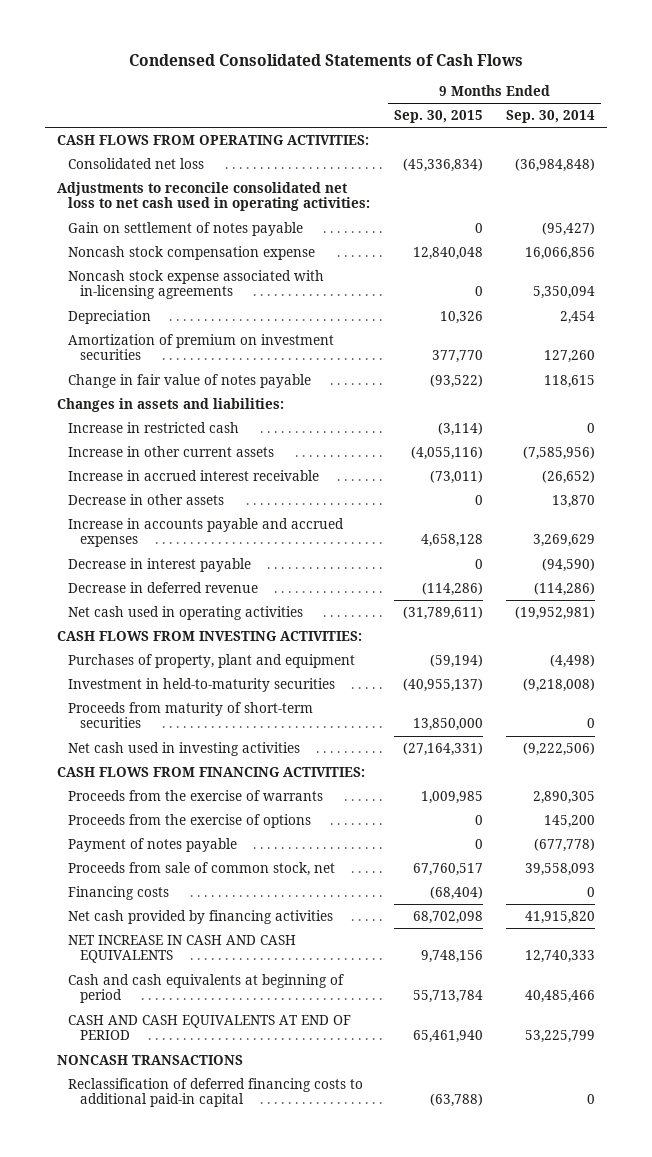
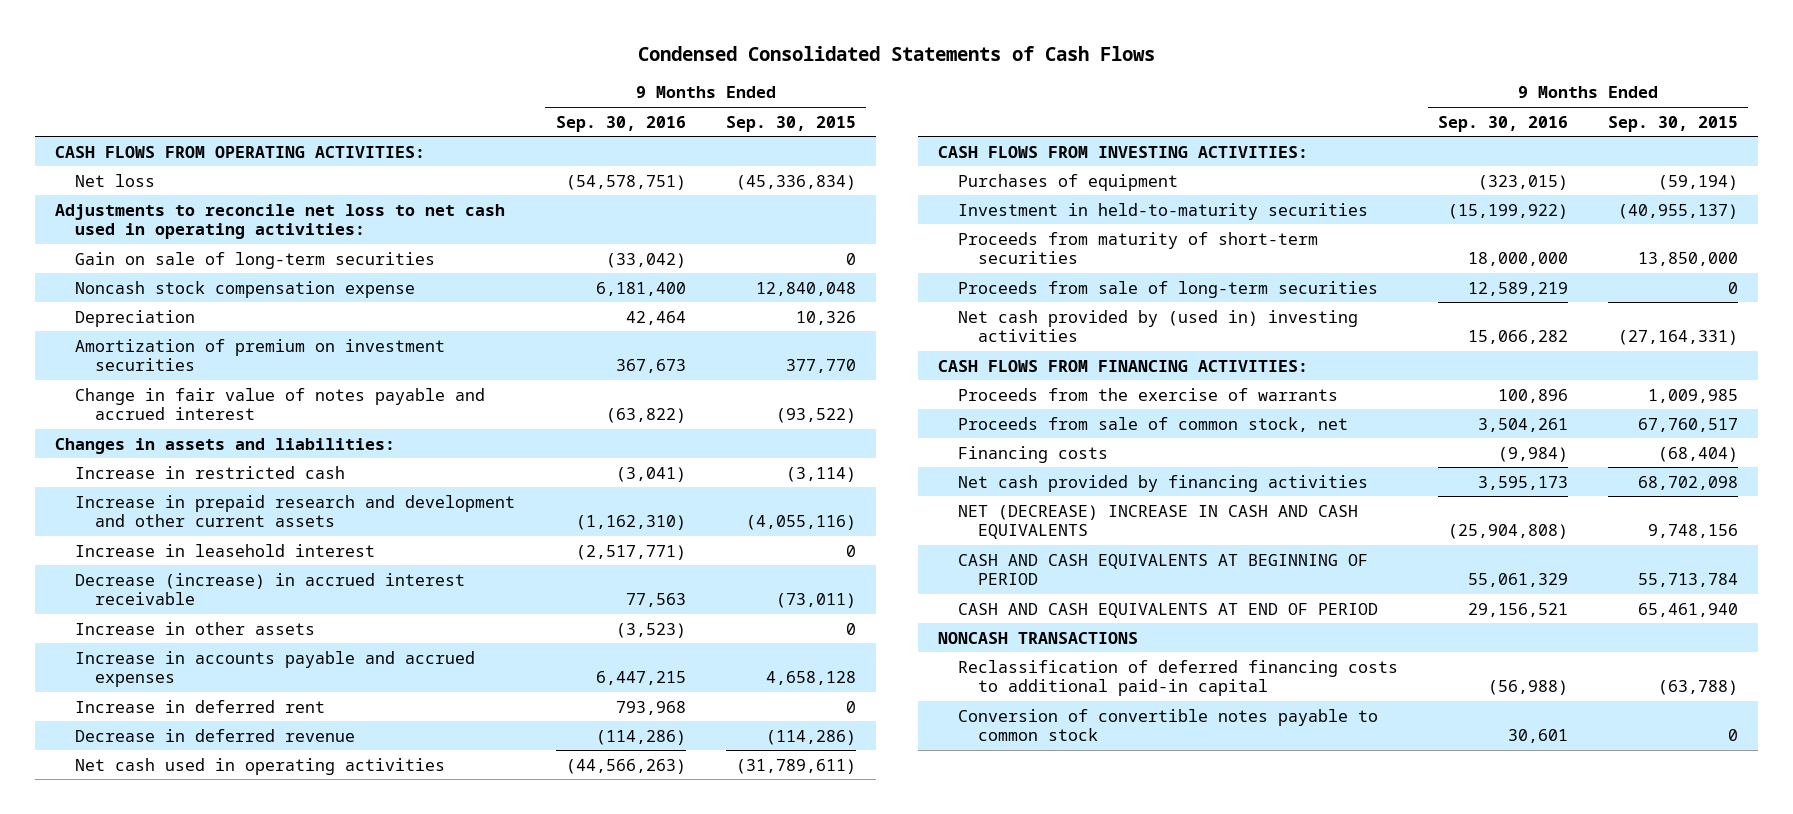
[506,110,596,124] Sep. 30, 2014 -> none
none -> [555,115,686,132] Sep. 30, 2016
[68,221,304,236] Gain on settlement of notes payable -> none
[68,157,205,169] Consolidated net loss -> [75,173,156,187] Net loss
[56,181,371,212] Adjustments to reconcile consolidated net loss to net cash used in operating activities: -> [55,203,506,240] Adjustments to reconcile net loss to net cash used in operating activities:
none -> [75,251,436,269] Gain on sale of long-term securities
[68,269,325,300] Noncash stock expense associated with in-licensing agreements -> none
[68,373,312,388] Change in fair value of notes payable -> [75,387,486,421] Change in fair value of notes payable and accrued interest
[68,445,275,457] Increase in other current assets -> [75,494,516,528] Increase in prepaid research and development and other current assets
none -> [75,543,376,557] Increase in leasehold interest
[68,469,320,481] Increase in accrued interest receivable -> [75,572,466,606] Decrease (increase) in accrued interest receivable
[68,493,225,505] Decrease in other assets -> [75,621,316,635] Increase in other assets
[68,557,252,572] Decrease in interest payable -> none
none -> [75,699,326,713] Increase in deferred rent
[68,653,356,668] Purchases of property, plant and equipment -> [957,173,1178,191] Purchases of equipment
none -> [957,280,1378,298] Proceeds from sale of long-term securities
[68,741,301,756] Net cash used in investing activities -> [957,309,1358,343] Net cash provided by (used in) investing activities
[68,813,312,828] Proceeds from the exercise of options -> none
[68,837,238,852] Payment of notes payable -> none
[68,934,297,964] NET INCREASE IN CASH AND CASH EQUIVALENTS -> [957,504,1358,540] NET (DECREASE) INCREASE IN CASH AND CASH EQUIVALENTS
[68,973,345,1004] Cash and cash equivalents at beginning of period -> [957,553,1368,586] CASH AND CASH EQUIVALENTS AT BEGINNING OF PERIOD
none -> [957,708,1378,742] Conversion of convertible notes payable to common stock

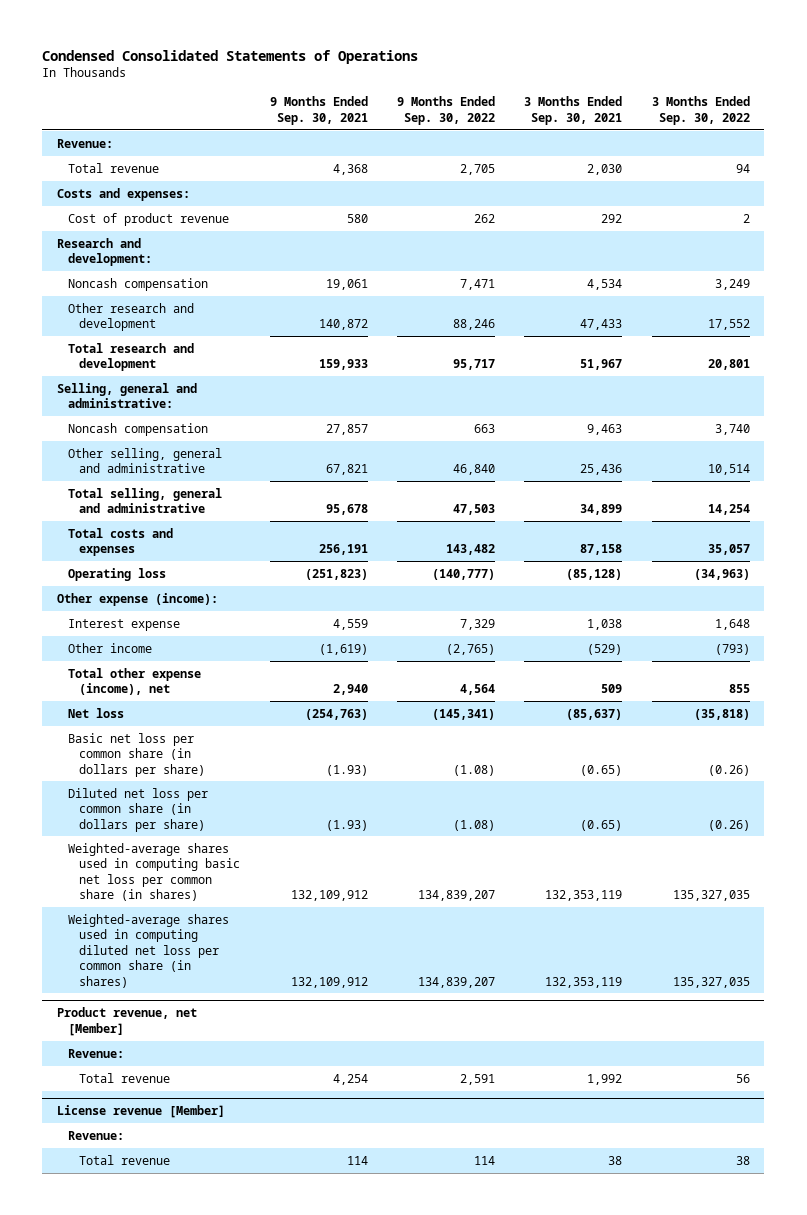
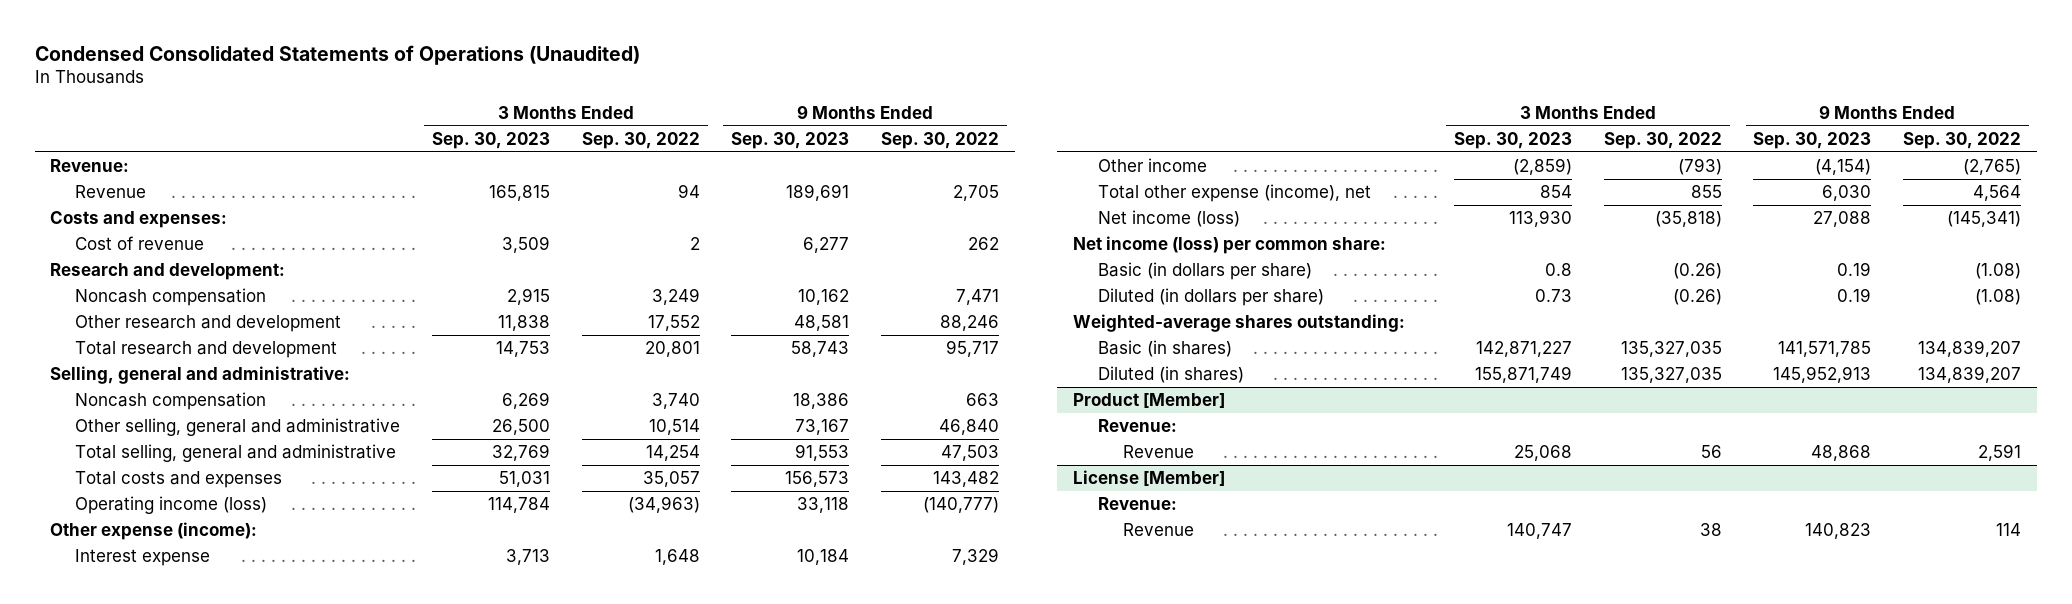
[42,50,419,65] Condensed Consolidated Statements of Operations -> [34,44,640,65] Condensed Consolidated Statements of Operations (Unaudited)
[269,96,368,125] 9 Months Ended Sep. 30, 2021 -> none
[524,96,623,125] 3 Months Ended Sep. 30, 2021 -> none
none -> [432,132,551,150] Sep. 30, 2023
none -> [731,132,850,150] Sep. 30, 2023
[68,162,160,173] Total revenue -> [75,185,147,199] Revenue
[68,212,230,226] Cost of product revenue -> [75,236,205,251] Cost of revenue
[68,567,167,581] Operating loss -> [75,496,268,515] Operating income (loss)
[68,707,125,718] Net loss -> [1097,210,1240,228] Net income (loss)
none -> [1072,236,1386,255] Net income (loss) per common share:
[68,732,206,777] Basic net loss per common share (in dollars per share) -> [1097,262,1312,281] Basic (in dollars per share)
[68,787,209,832] Diluted net loss per common share (in dollars per share) -> [1097,288,1324,307] Diluted (in dollars per share)
none -> [1072,314,1405,333] Weighted-average shares outstanding:
[68,842,241,902] Weighted-average shares used in computing basic net loss per common share (in shares) -> [1097,340,1232,358] Basic (in shares)
[68,913,230,988] Weighted-average shares used in computing diluted net loss per common share (in shares) -> [1097,366,1244,384] Diluted (in shares)
[56,1007,197,1036] Product revenue, net [Member] -> [1072,393,1225,409] Product [Member]
[79,1072,171,1083] Total revenue -> [1122,445,1194,459] Revenue
[56,1105,225,1119] License revenue [Member] -> [1072,470,1225,487] License [Member]
[79,1154,171,1165] Total revenue -> [1122,523,1194,537] Revenue

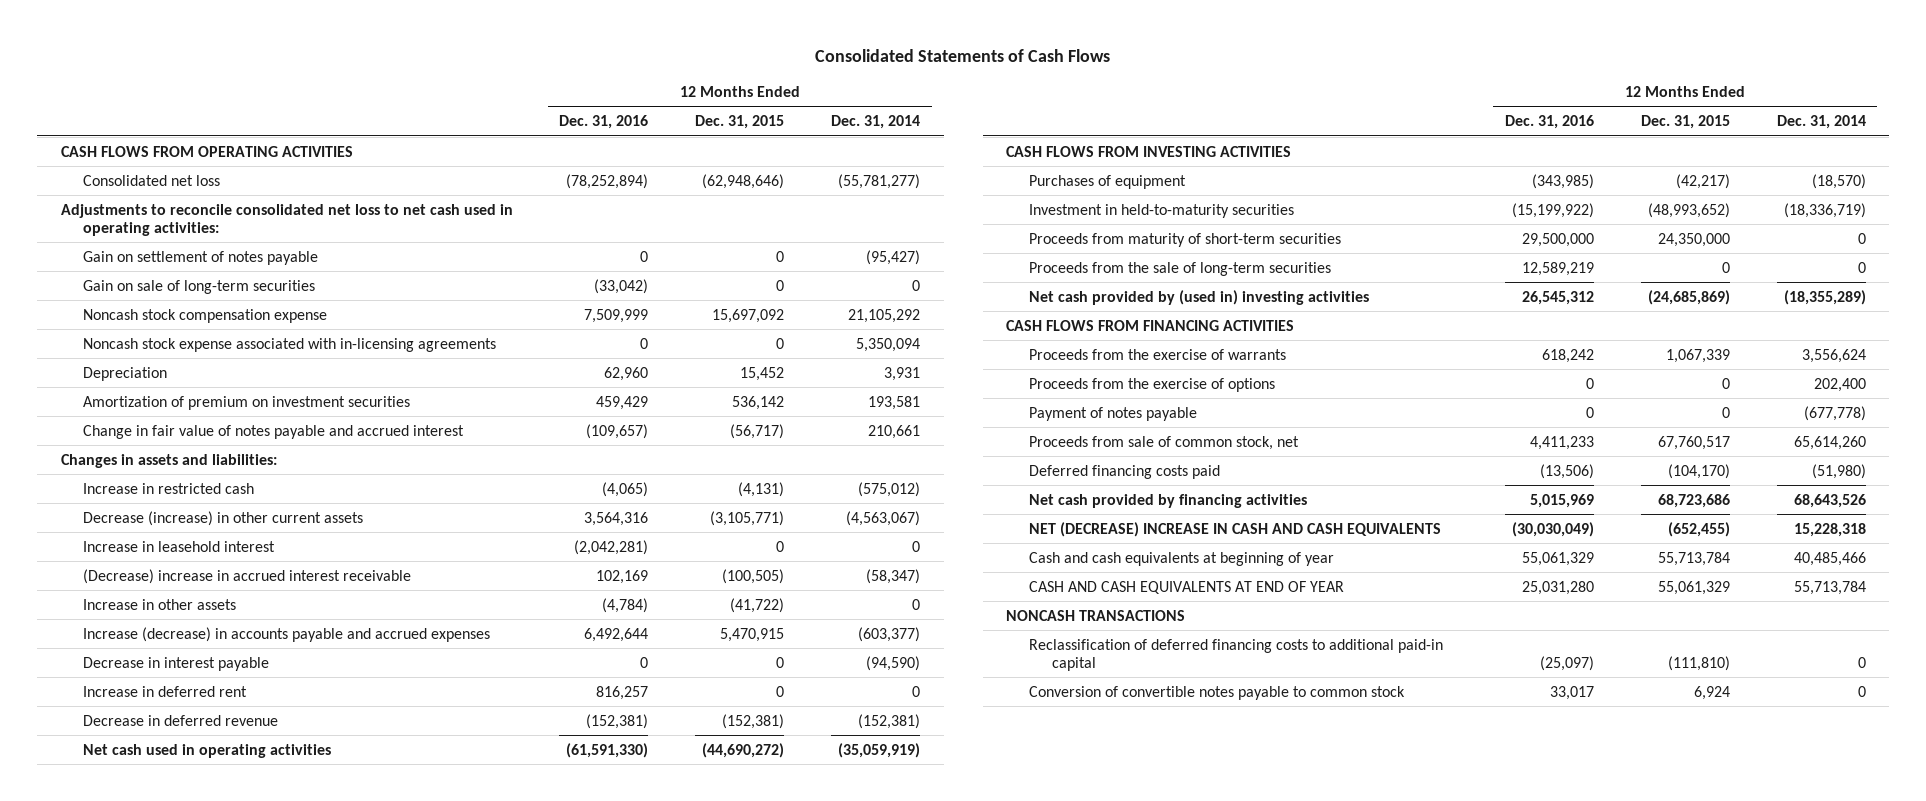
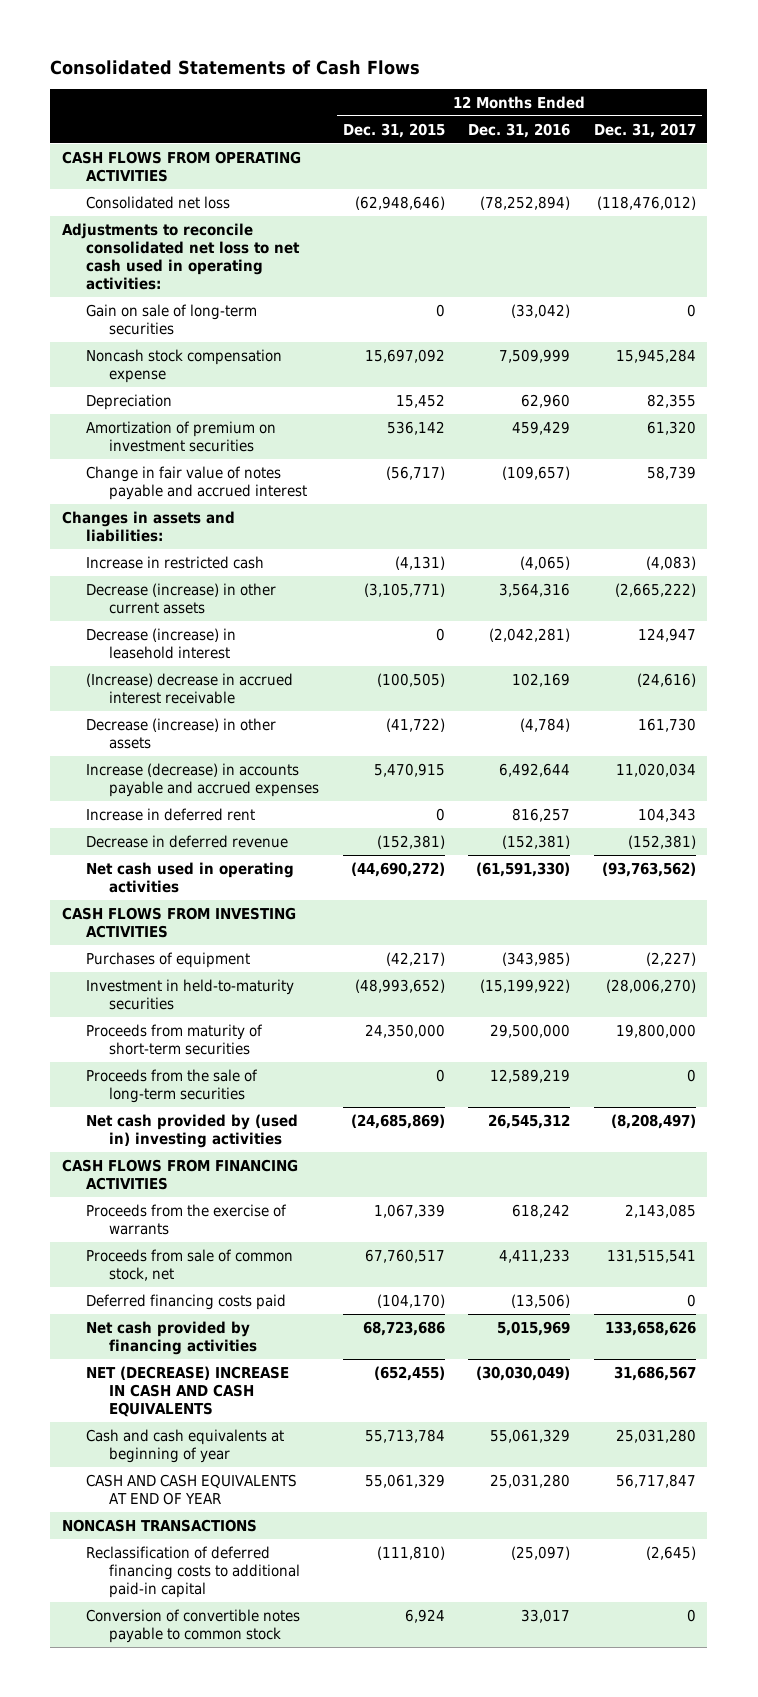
[831,115,921,130] Dec. 31, 2014 -> none
none -> [593,122,696,138] Dec. 31, 2017
[83,250,319,265] Gain on settlement of notes payable -> none
[83,337,497,352] Noncash stock expense associated with in-licensing agreements -> none
[83,540,276,552] Increase in leasehold interest -> [85,627,236,659] Decrease (increase) in leasehold interest
[83,568,412,584] (Decrease) increase in accrued interest receivable -> [85,672,293,704] (Increase) decrease in accrued interest receivable
[83,598,237,610] Increase in other assets -> [85,717,276,749] Decrease (increase) in other assets
[83,656,270,671] Decrease in interest payable -> none
[1028,377,1275,392] Proceeds from the exercise of options -> none
[1028,406,1197,421] Payment of notes payable -> none

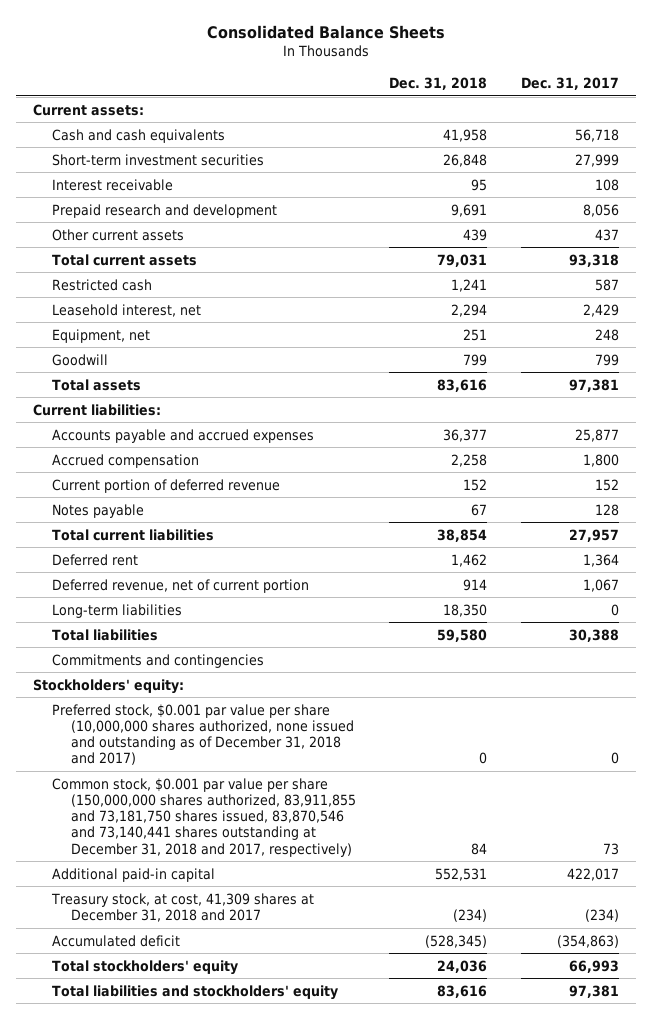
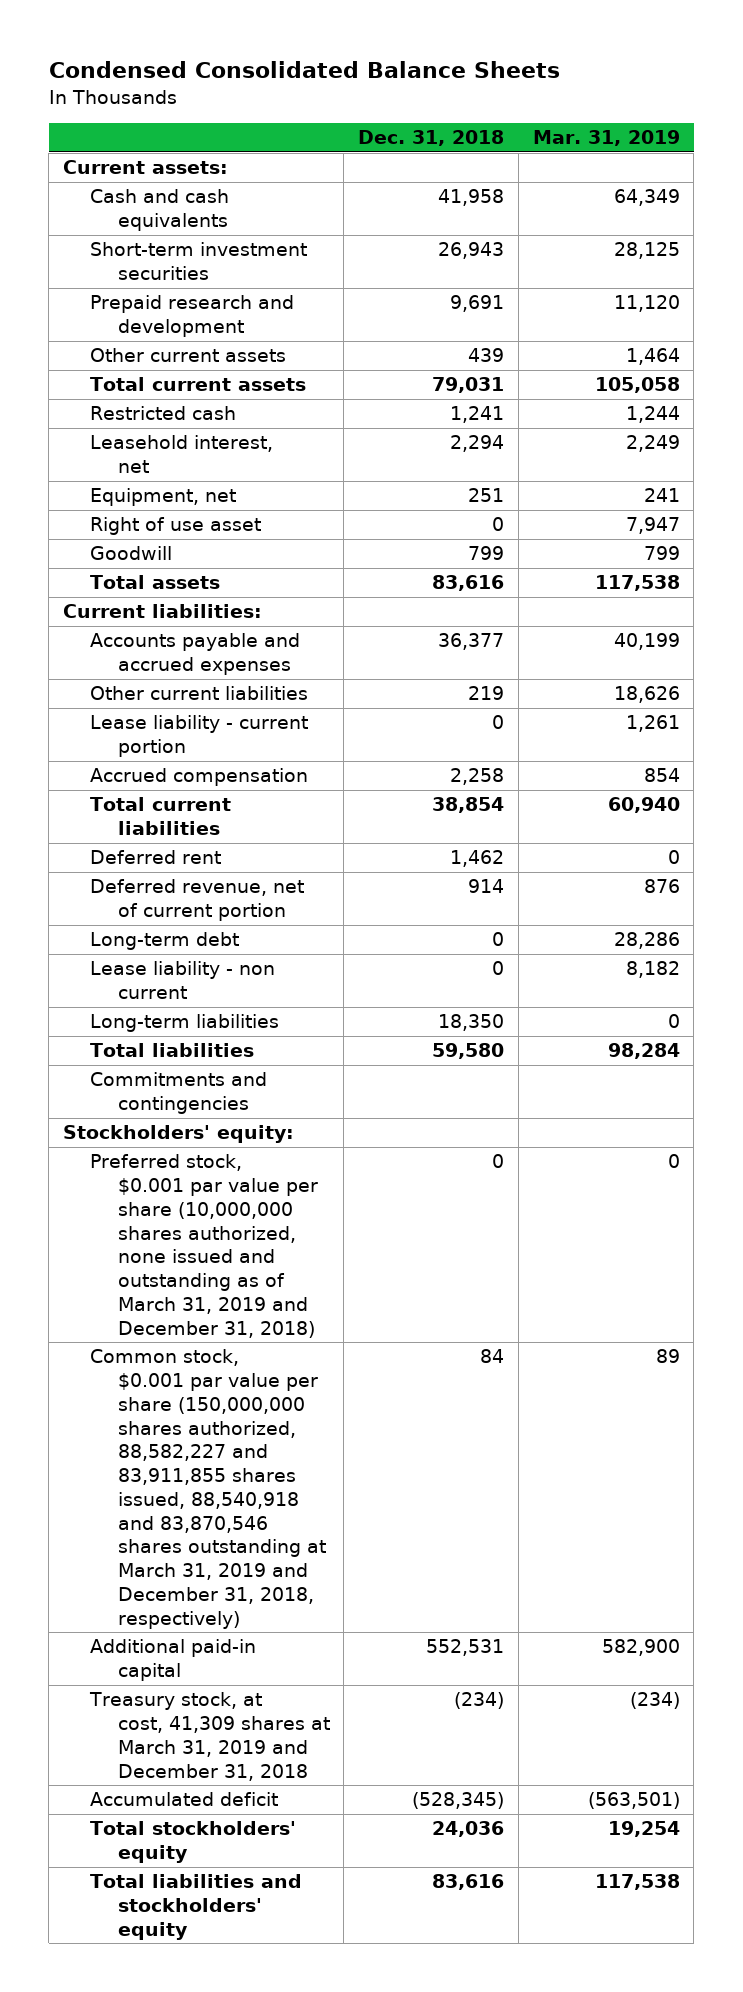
[207,24,446,39] Consolidated Balance Sheets -> [48,61,560,79] Condensed Consolidated Balance Sheets
[520,76,619,90] Dec. 31, 2017 -> none
none -> [532,130,680,147] Mar. 31, 2019
[52,178,174,191] Interest receivable -> none
[443,153,488,167] 26,848 -> [438,242,505,260] 26,943
none -> [90,517,262,536] Right of use asset
none -> [90,686,309,701] Other current liabilities
none -> [90,715,309,758] Lease liability - current portion
[52,478,281,493] Current portion of deferred revenue -> none
[52,503,145,518] Notes payable -> none
none -> [90,932,240,951] Long-term debt
none -> [90,961,276,1000] Lease liability - non current
[52,703,354,766] Preferred stock, $0.001 par value per share (10,000,000 shares authorized, none issued and outstanding as of December 31, 2018 and 2017) -> [90,1154,318,1338] Preferred stock, $0.001 par value per share (10,000,000 shares authorized, none issued and outstanding as of March 31, 2019 and December 31, 2018)
[52,777,356,857] Common stock, $0.001 par value per share (150,000,000 shares authorized, 83,911,855 and 73,181,750 shares issued, 83,870,546 and 73,140,441 shares outstanding at December 31, 2018 and 2017, respectively) -> [90,1349,326,1629] Common stock, $0.001 par value per share (150,000,000 shares authorized, 88,582,227 and 83,911,855 shares issued, 88,540,918 and 83,870,546 shares outstanding at March 31, 2019 and December 31, 2018, respectively)
[51,892,315,922] Treasury stock, at cost, 41,309 shares at December 31, 2018 and 2017 -> [89,1692,330,1781] Treasury stock, at cost, 41,309 shares at March 31, 2019 and December 31, 2018

